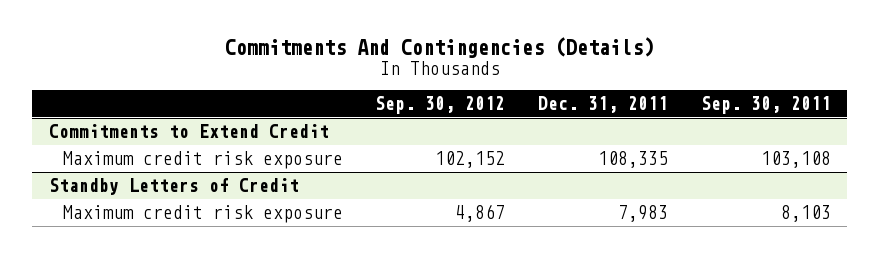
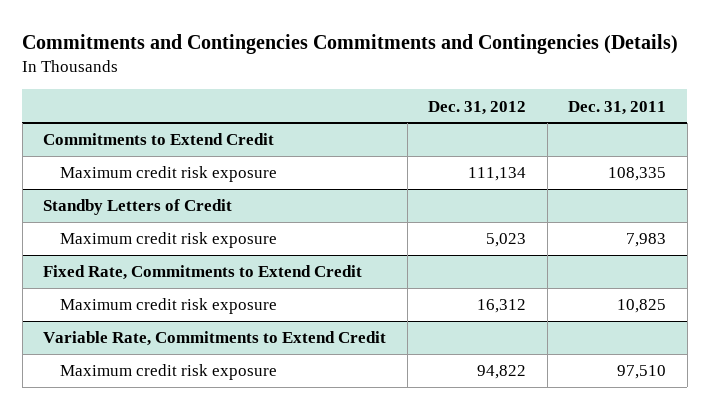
[224,37,654,59] Commitments And Contingencies (Details) -> [22,34,679,55] Commitments and Contingencies Commitments and Contingencies (Details)
[375,96,506,115] Sep. 30, 2012 -> none
[700,96,831,115] Sep. 30, 2011 -> none
none -> [428,100,527,115] Dec. 31, 2012
none -> [43,265,363,281] Fixed Rate, Commitments to Extend Credit
none -> [59,298,277,315] Maximum credit risk exposure
none -> [43,331,387,347] Variable Rate, Commitments to Extend Credit
none -> [59,364,277,381] Maximum credit risk exposure

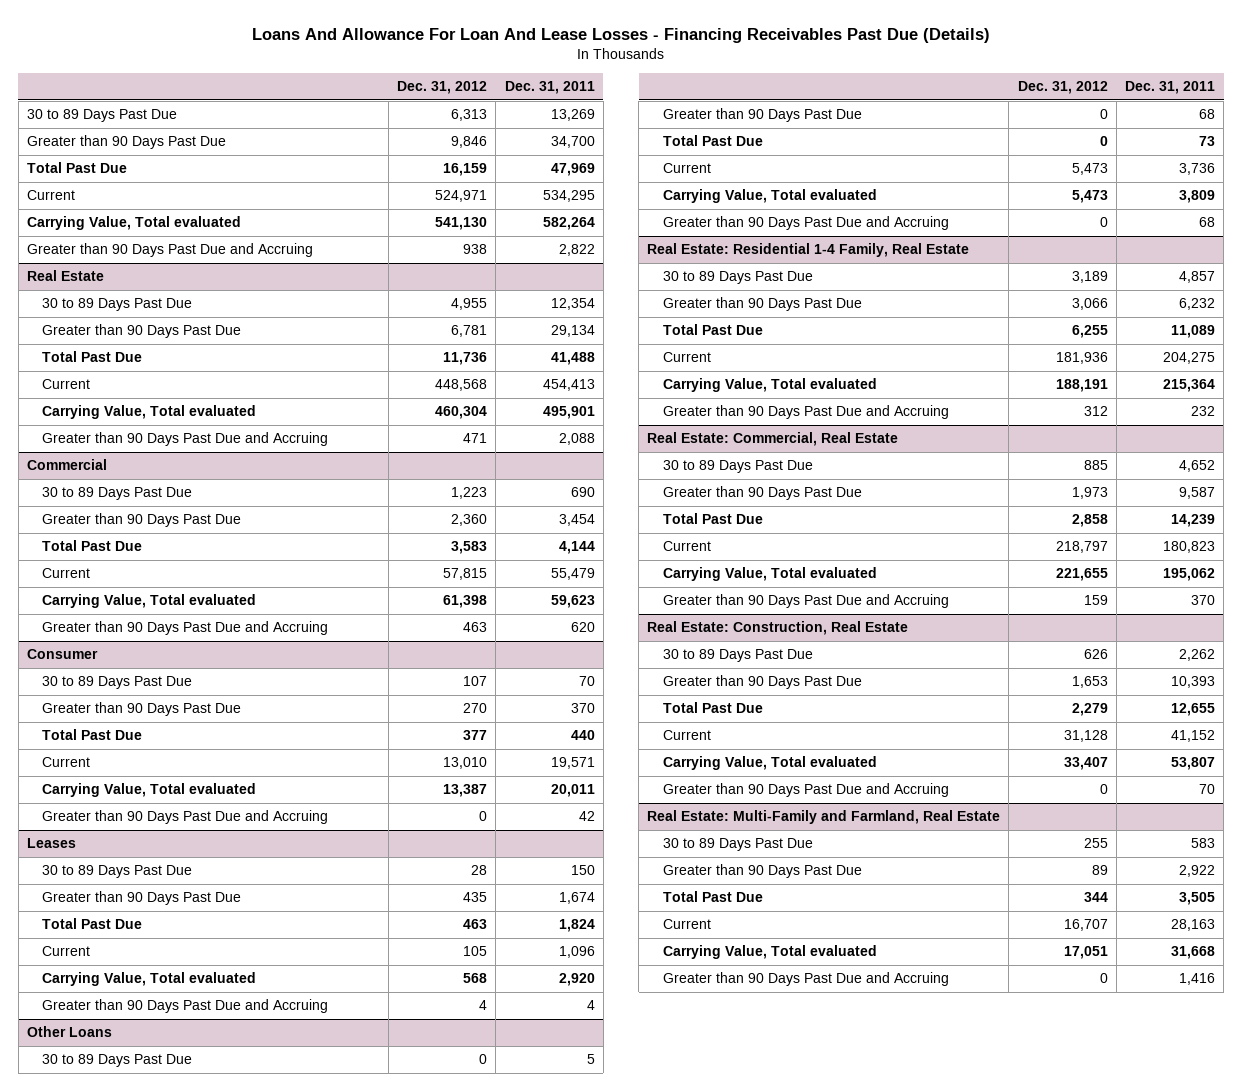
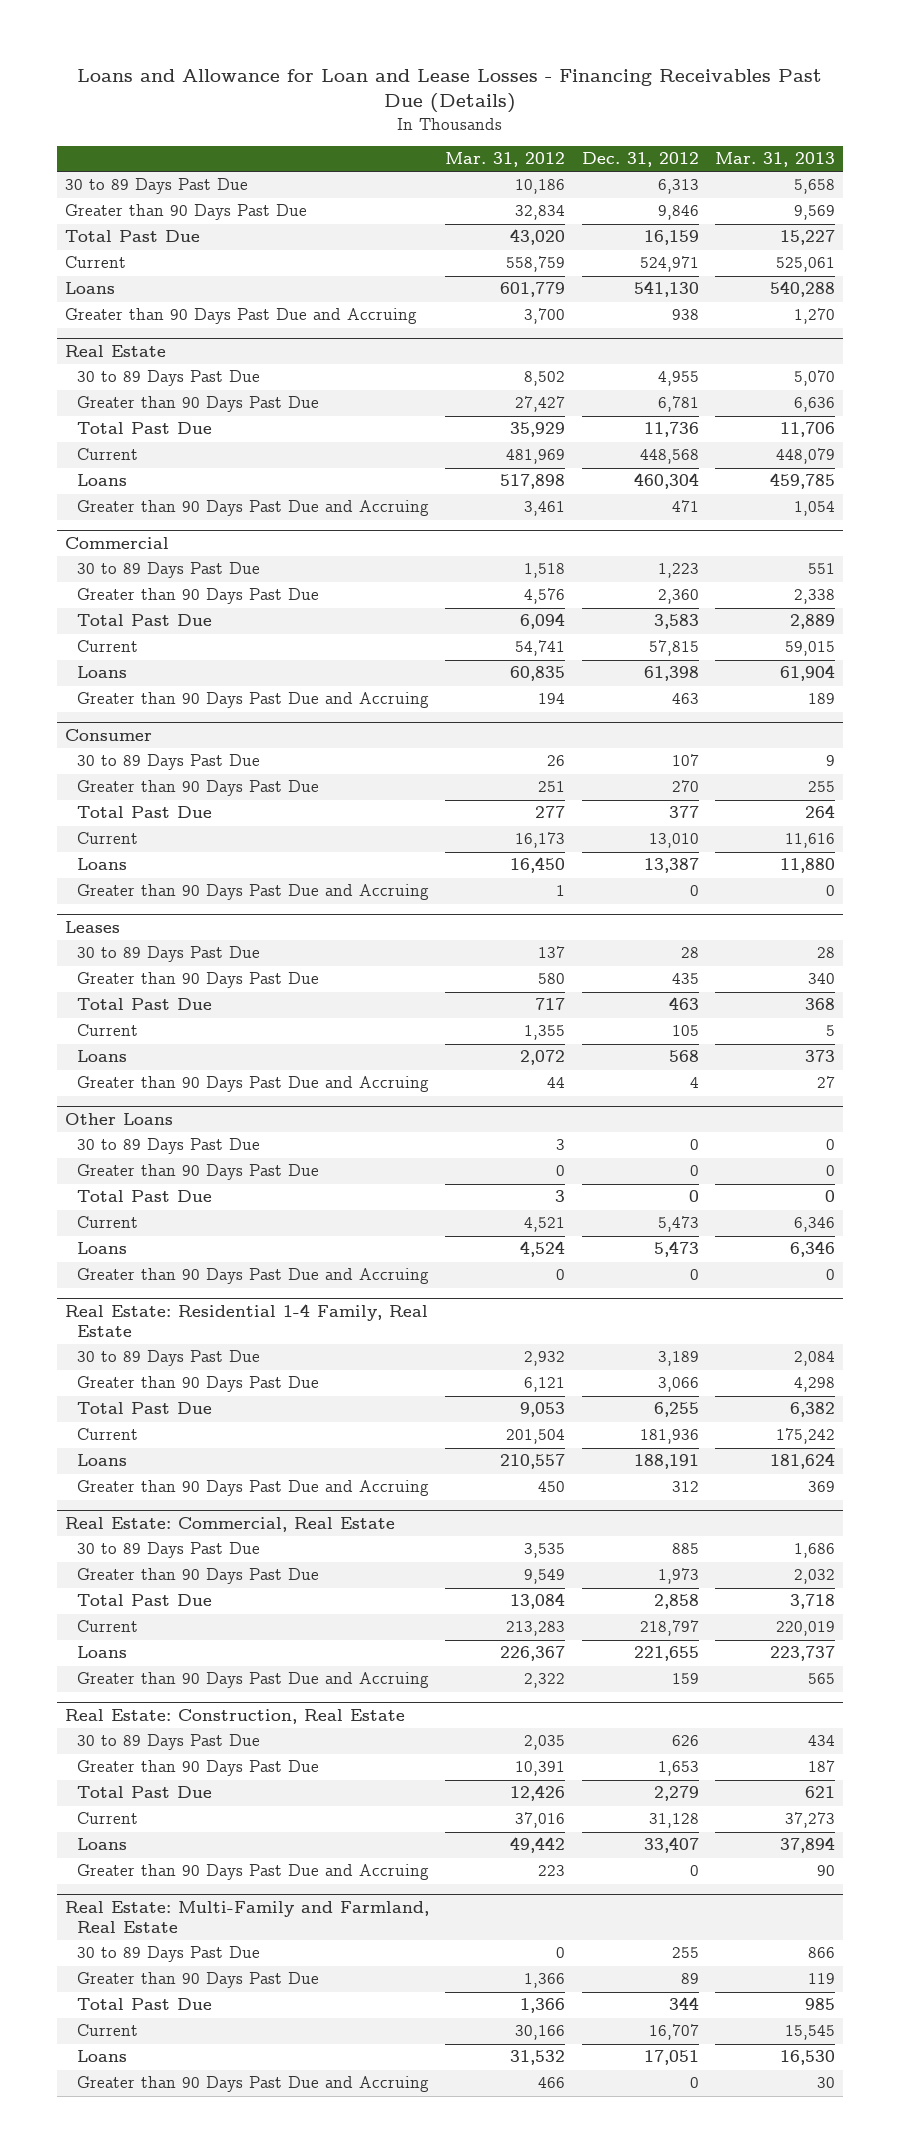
[251,28,990,44] Loans And Allowance For Loan And Lease Losses - Financing Receivables Past Due (Details) -> [77,69,823,114] Loans and Allowance for Loan and Lease Losses - Financing Receivables Past Due (Details)
[504,81,595,95] Dec. 31, 2011 -> none
none -> [445,152,566,168] Mar. 31, 2012
none -> [715,152,836,168] Mar. 31, 2013
[26,216,241,231] Carrying Value, Total evaluated -> [64,282,115,295] Loans
[42,405,257,420] Carrying Value, Total evaluated -> [77,474,128,487] Loans
[42,594,257,609] Carrying Value, Total evaluated -> [77,666,128,679] Loans
[42,783,257,798] Carrying Value, Total evaluated -> [77,858,128,871] Loans
[42,972,257,987] Carrying Value, Total evaluated -> [77,1050,128,1063] Loans
[662,189,877,204] Carrying Value, Total evaluated -> [77,1242,128,1255] Loans
[662,378,877,393] Carrying Value, Total evaluated -> [77,1454,128,1467] Loans
[662,567,877,582] Carrying Value, Total evaluated -> [77,1646,128,1659] Loans
[662,756,877,771] Carrying Value, Total evaluated -> [77,1838,128,1851] Loans
[662,945,877,960] Carrying Value, Total evaluated -> [77,2050,128,2063] Loans

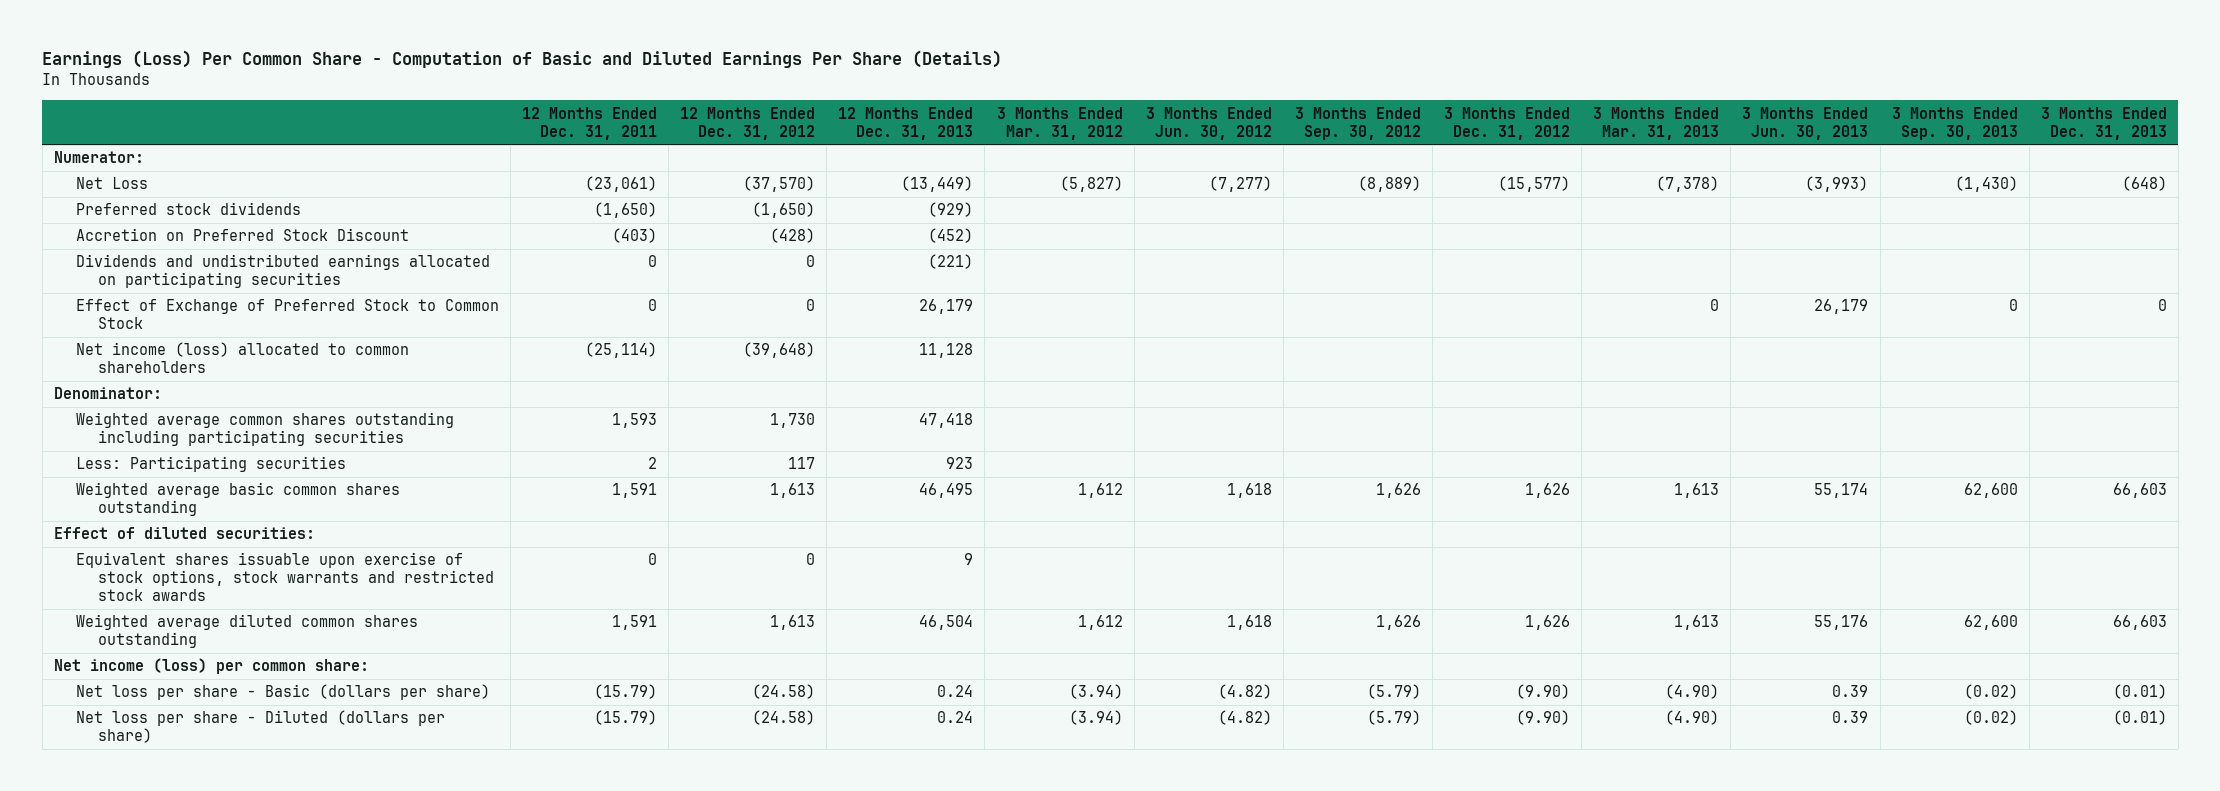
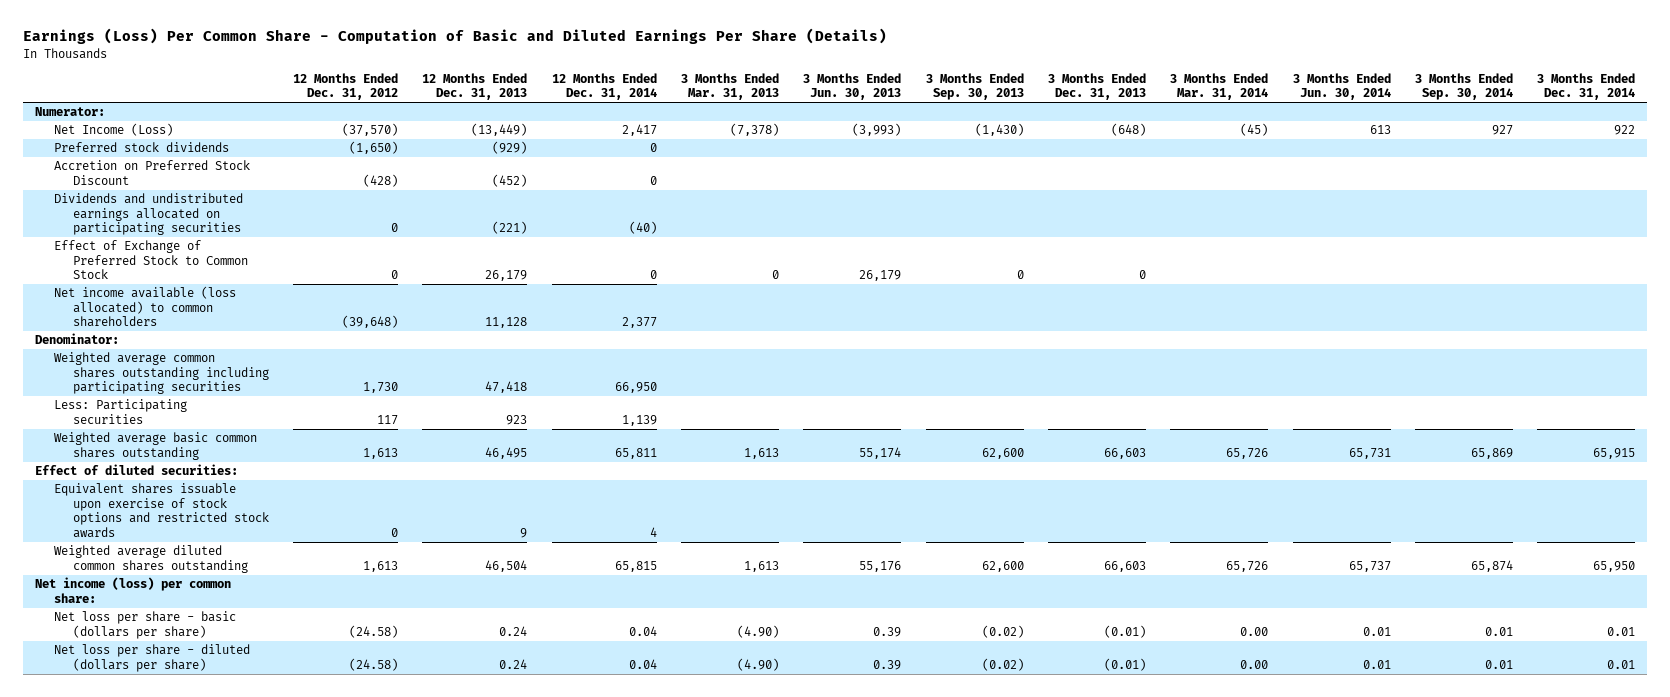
[522,106,658,140] 12 Months Ended Dec. 31, 2011 -> none
[996,106,1123,140] 3 Months Ended Mar. 31, 2012 -> none
[1145,106,1272,140] 3 Months Ended Jun. 30, 2012 -> none
[1294,106,1421,140] 3 Months Ended Sep. 30, 2012 -> none
[1444,106,1571,140] 3 Months Ended Dec. 31, 2012 -> none
none -> [551,72,657,101] 12 Months Ended Dec. 31, 2014
none -> [1170,72,1269,101] 3 Months Ended Mar. 31, 2014
none -> [1292,72,1391,101] 3 Months Ended Jun. 30, 2014
none -> [1414,72,1513,101] 3 Months Ended Sep. 30, 2014
none -> [1537,72,1636,101] 3 Months Ended Dec. 31, 2014
[75,177,148,190] Net Loss -> [53,123,173,137] Net Income (Loss)
[75,342,409,374] Net income (loss) allocated to common shareholders -> [53,286,236,328] Net income available (loss allocated) to common shareholders
[75,552,495,602] Equivalent shares issuable upon exercise of stock options, stock warrants and restricted stock awards -> [53,483,269,538] Equivalent shares issuable upon exercise of stock options and restricted stock awards
[75,684,490,701] Net loss per share - Basic (dollars per share) -> [53,611,236,639] Net loss per share - basic (dollars per share)
[75,710,445,744] Net loss per share - Diluted (dollars per share) -> [53,644,250,672] Net loss per share - diluted (dollars per share)

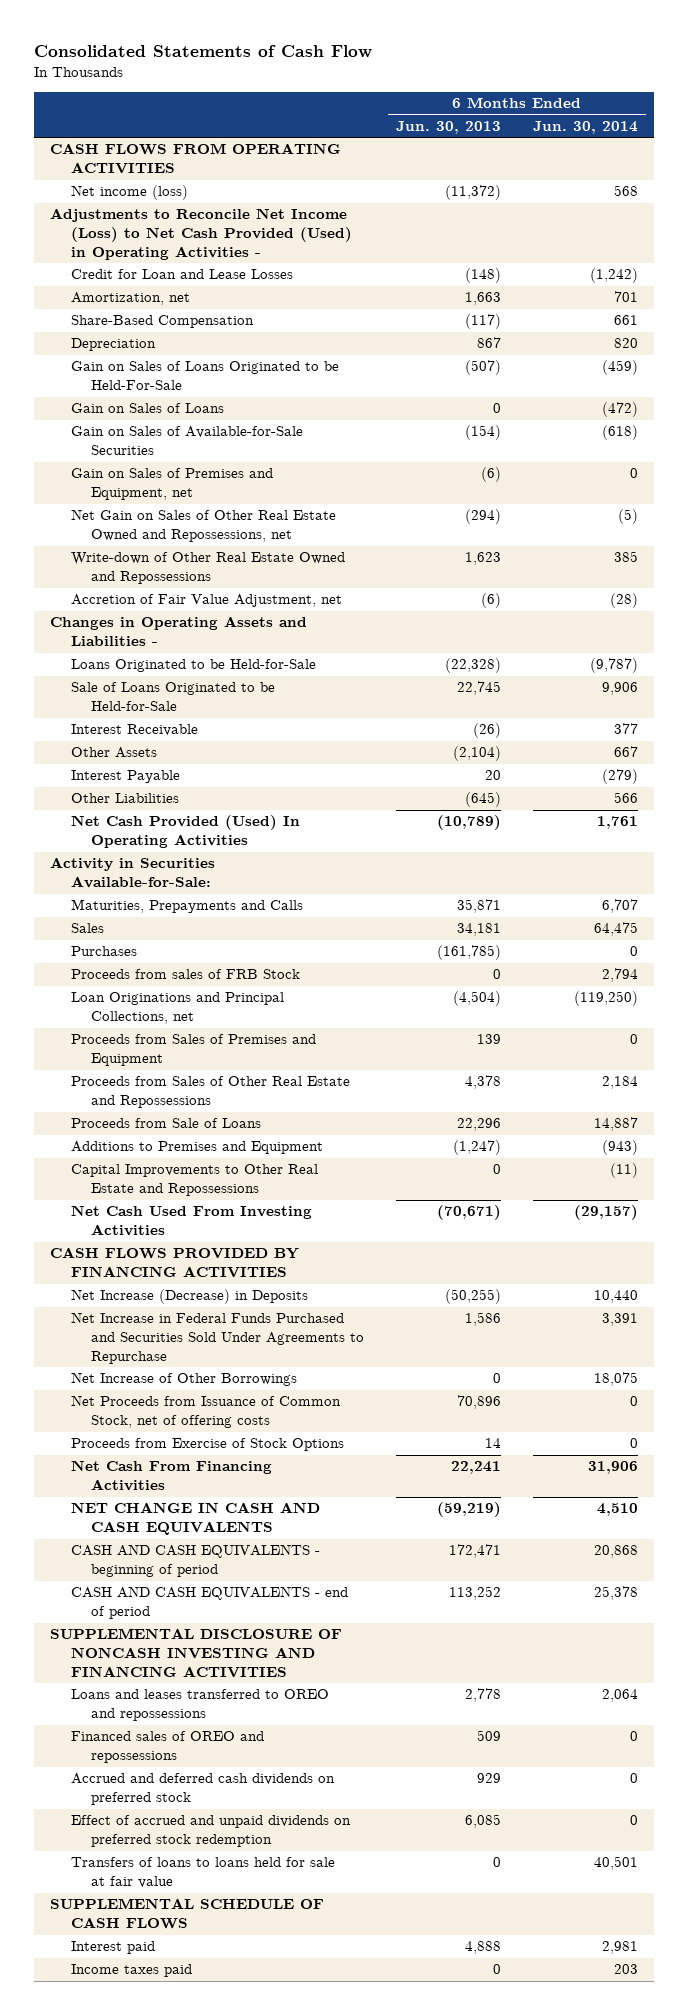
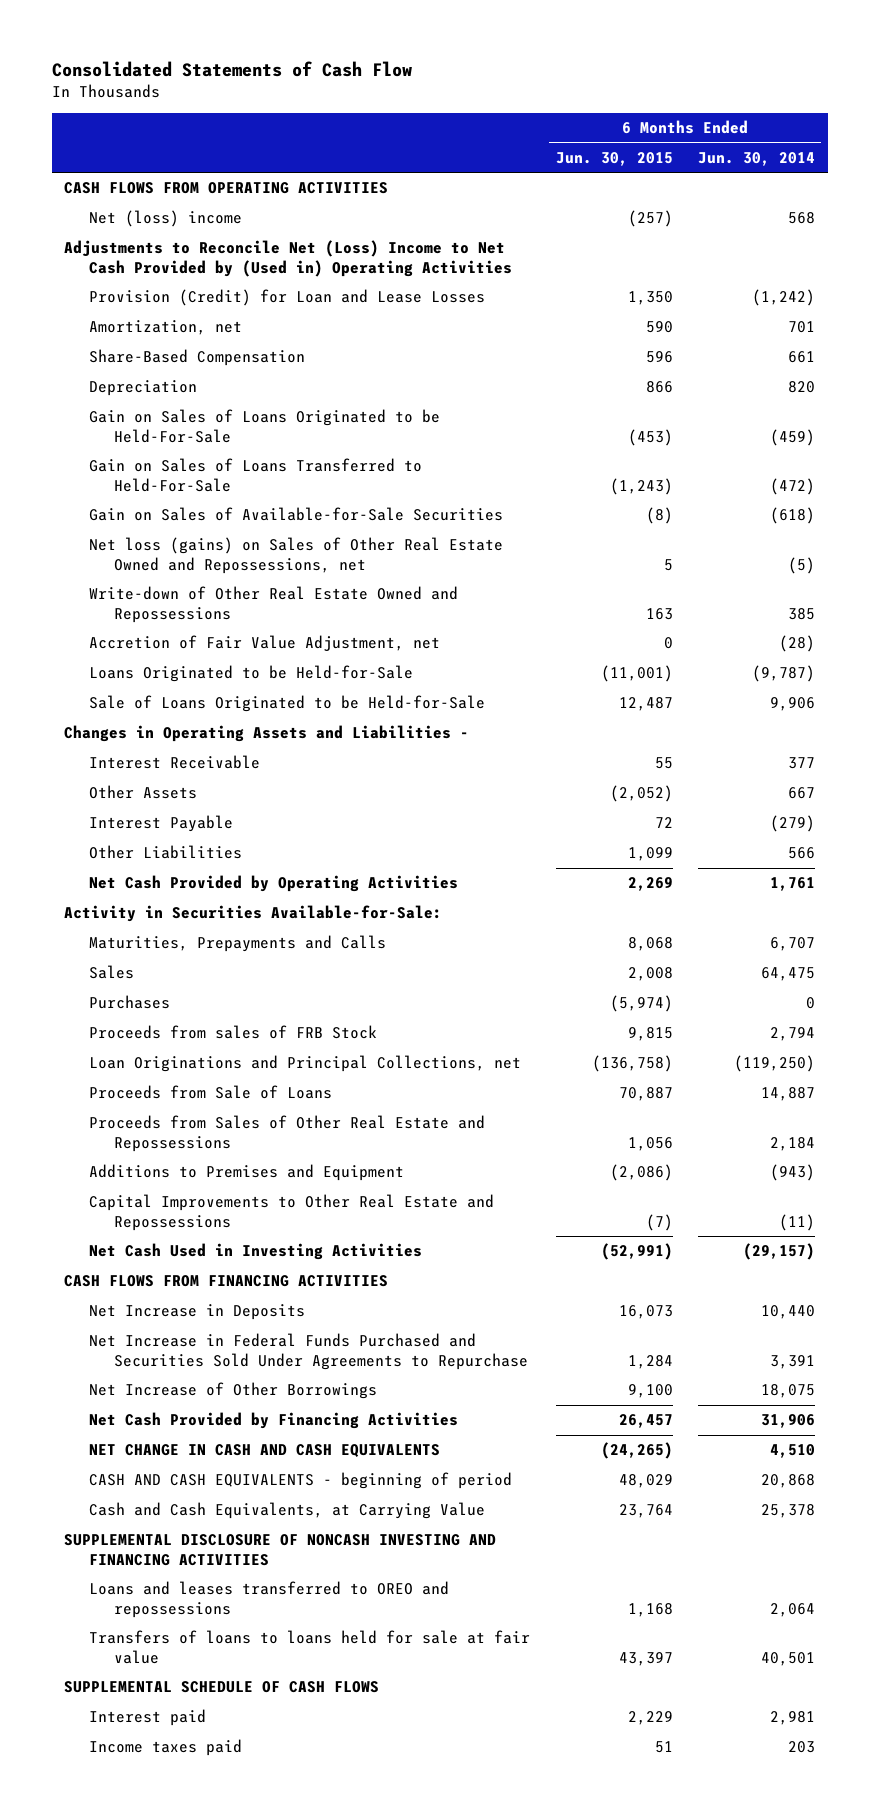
[396,120,502,134] Jun. 30, 2013 -> none
none -> [555,152,673,167] Jun. 30, 2015
[70,185,188,201] Net income (loss) -> [89,210,243,228] Net (loss) income
[50,208,352,261] Adjustments to Reconcile Net Income (Loss) to Net Cash Provided (Used) in Operating Activities - -> [64,240,513,277] Adjustments to Reconcile Net (Loss) Income to Net Cash Provided by (Used in) Operating Activities
[70,269,293,280] Credit for Loan and Lease Losses -> [89,289,486,307] Provision (Credit) for Loan and Lease Losses
[70,403,224,414] Gain on Sales of Loans -> [89,458,423,492] Gain on Sales of Loans Transferred to Held-For-Sale
[70,468,273,501] Gain on Sales of Premises and Equipment, net -> none
[70,509,336,543] Net Gain on Sales of Other Real Estate Owned and Repossessions, net -> [89,537,504,574] Net loss (gains) on Sales of Other Real Estate Owned and Repossessions, net
[50,616,308,647] Changes in Operating Assets and Liabilities - -> [64,725,470,743] Changes in Operating Assets and Liabilities -
[70,815,300,849] Net Cash Provided (Used) In Operating Activities -> [89,875,459,893] Net Cash Provided by Operating Activities
[70,1034,316,1067] Proceeds from Sales of Premises and Equipment -> none
[70,1076,350,1109] Proceeds from Sales of Other Real Estate and Repossessions -> [89,1115,486,1152] Proceeds from Sales of Other Real Estate and Repossessions
[70,1205,312,1237] Net Cash Used From Investing Activities -> [89,1243,423,1261] Net Cash Used in Investing Activities
[50,1247,300,1279] CASH FLOWS PROVIDED BY FINANCING ACTIVITIES -> [64,1275,389,1288] CASH FLOWS FROM FINANCING ACTIVITIES
[70,1289,308,1305] Net Increase (Decrease) in Deposits -> [89,1304,306,1321] Net Increase in Deposits
[70,1395,341,1429] Net Proceeds from Issuance of Common Stock, net of offering costs -> none
[70,1438,344,1452] Proceeds from Exercise of Stock Options -> none
[70,1460,272,1492] Net Cash From Financing Activities -> [89,1412,459,1430] Net Cash Provided by Financing Activities
[70,1586,348,1620] CASH AND CASH EQUIVALENTS - end of period -> [89,1502,486,1520] Cash and Cash Equivalents, at Carrying Value
[70,1731,264,1764] Financed sales of OREO and repossessions -> none
[70,1773,335,1806] Accrued and deferred cash dividends on preferred stock -> none
[70,1815,351,1848] Effect of accrued and unpaid dividends on preferred stock redemption -> none

